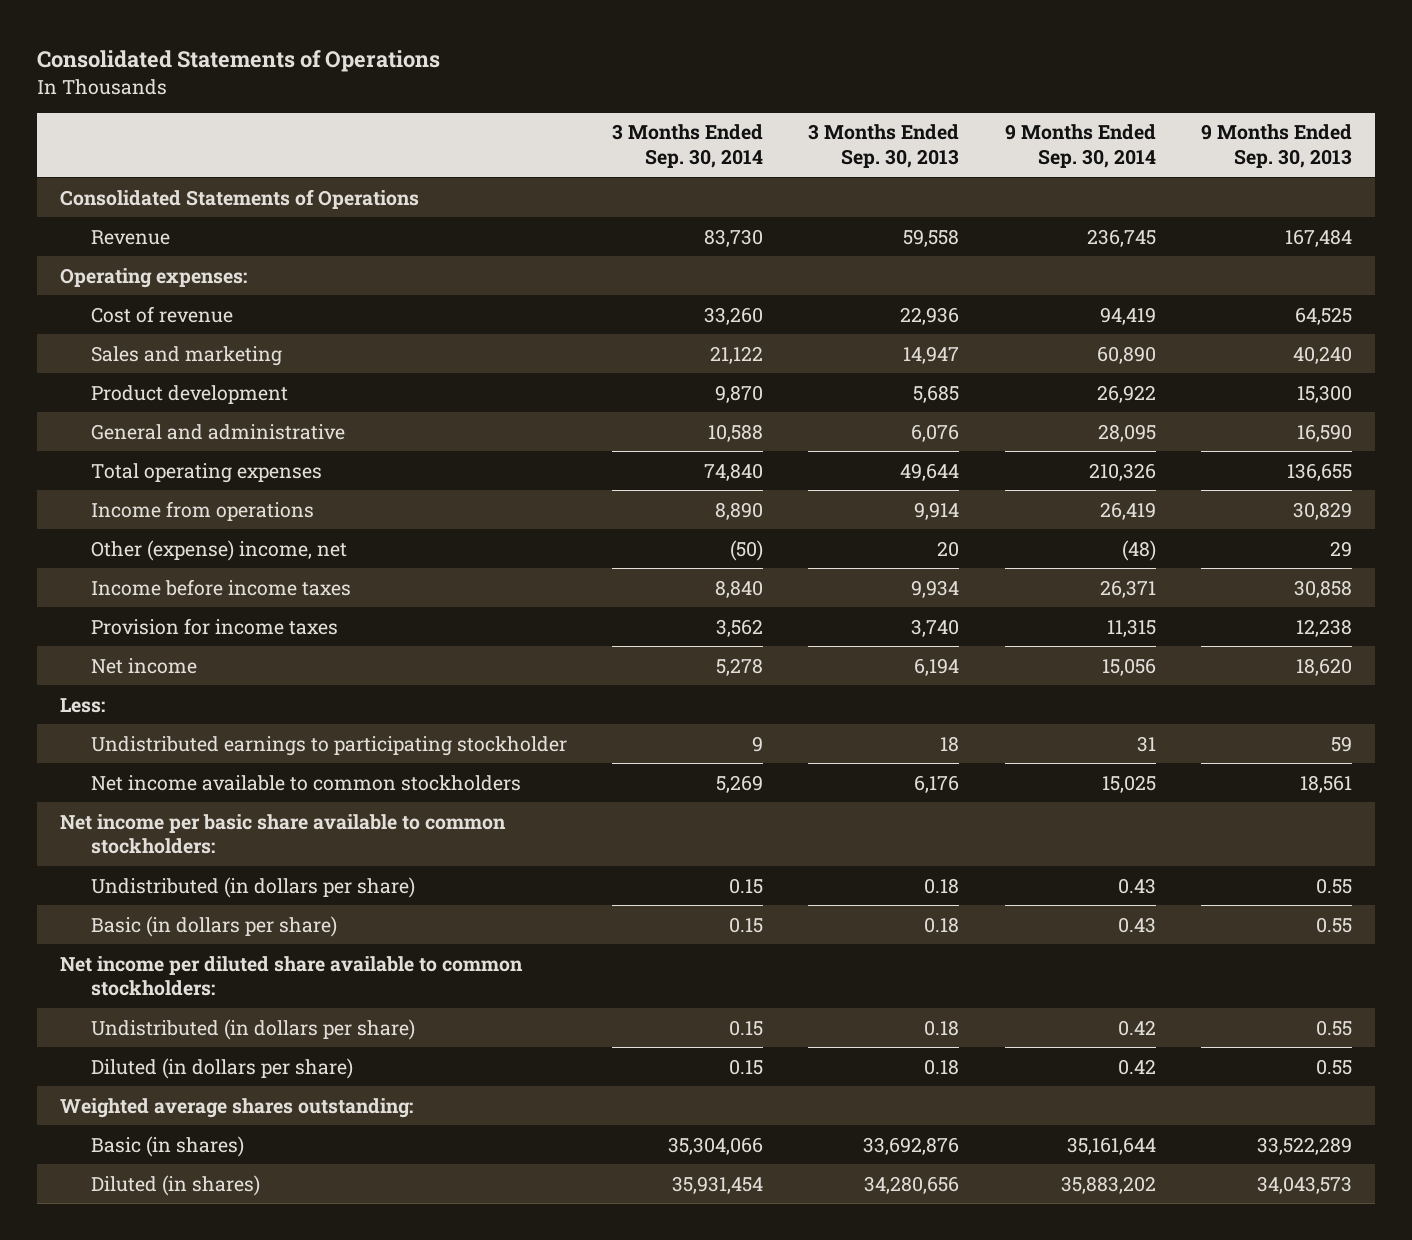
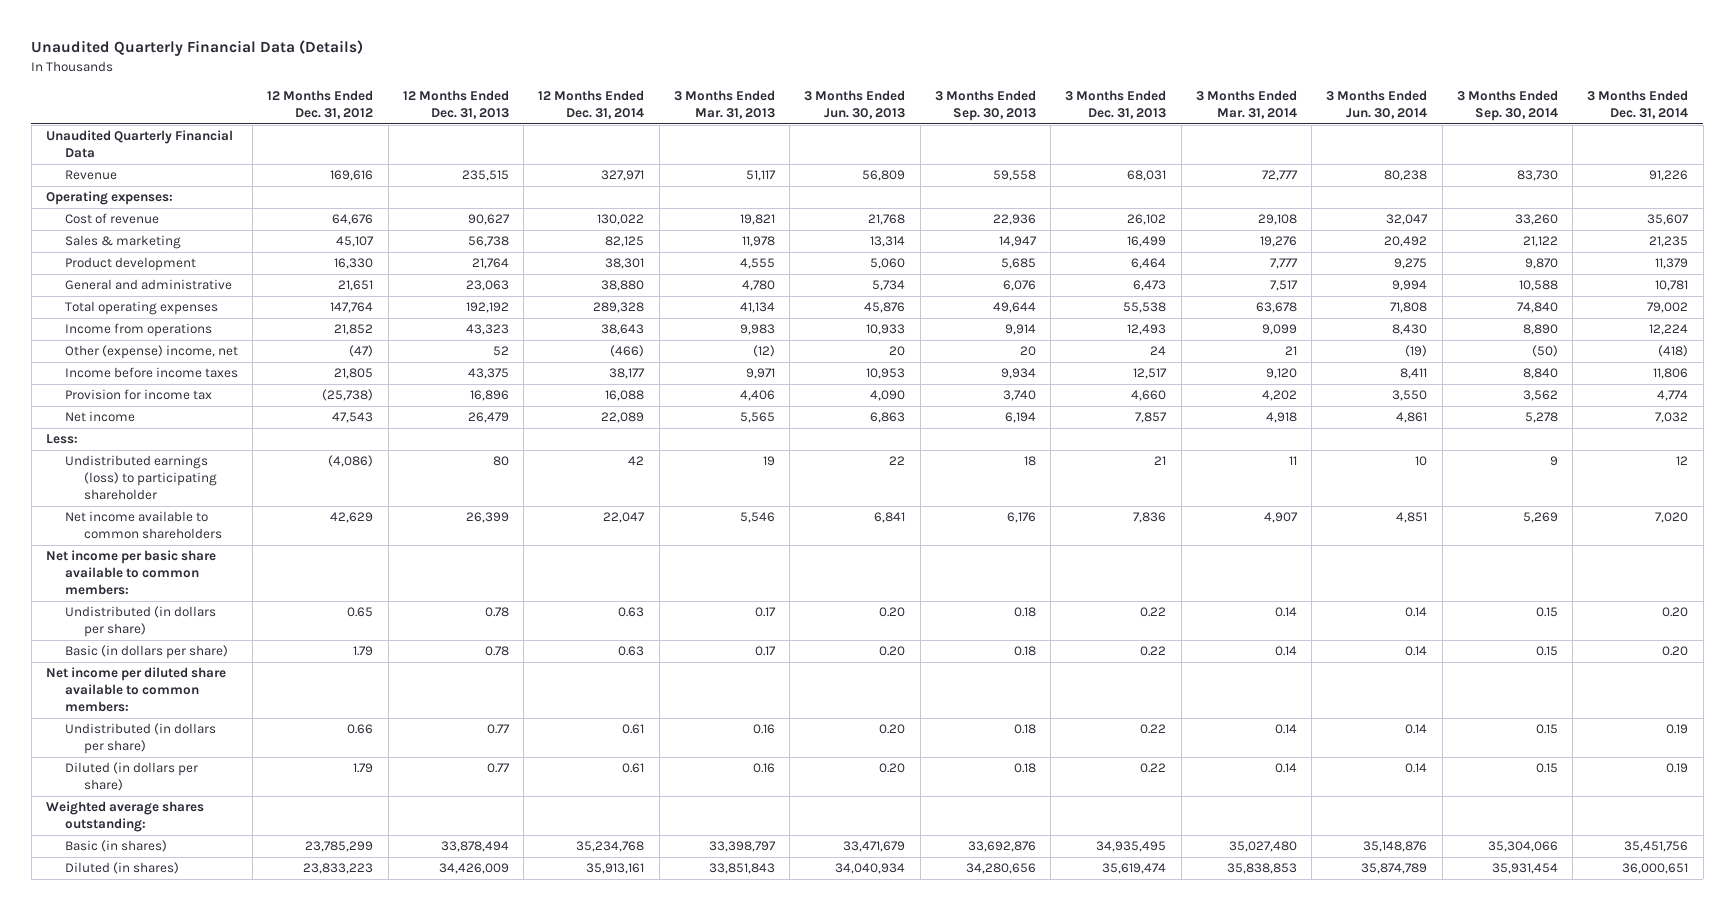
[37,50,441,73] Consolidated Statements of Operations -> [31,40,364,57] Unaudited Quarterly Financial Data (Details)
[1004,124,1156,169] 9 Months Ended Sep. 30, 2014 -> none
[1200,124,1352,169] 9 Months Ended Sep. 30, 2013 -> none
none -> [267,90,374,119] 12 Months Ended Dec. 31, 2012
none -> [402,90,509,119] 12 Months Ended Dec. 31, 2013
none -> [538,90,645,119] 12 Months Ended Dec. 31, 2014
none -> [673,90,775,119] 3 Months Ended Mar. 31, 2013
none -> [804,90,906,119] 3 Months Ended Jun. 30, 2013
none -> [1065,90,1167,119] 3 Months Ended Dec. 31, 2013
none -> [1195,90,1297,119] 3 Months Ended Mar. 31, 2014
none -> [1326,90,1428,119] 3 Months Ended Jun. 30, 2014
none -> [1587,90,1689,119] 3 Months Ended Dec. 31, 2014
[60,188,420,209] Consolidated Statements of Operations -> none
none -> [45,130,233,159] Unaudited Quarterly Financial Data
[90,345,282,366] Sales and marketing -> [64,235,181,250] Sales & marketing
[90,617,338,635] Provision for income taxes -> [64,389,212,401] Provision for income tax
[90,735,567,756] Undistributed earnings to participating stockholder -> [64,455,218,501] Undistributed earnings (loss) to participating shareholder
[90,774,521,791] Net income available to common stockholders -> [64,511,223,540] Net income available to common shareholders
[60,813,507,855] Net income per basic share available to common stockholders: -> [45,550,216,596] Net income per basic share available to common members:
[60,955,524,997] Net income per diluted share available to common stockholders: -> [45,667,226,713] Net income per diluted share available to common members:

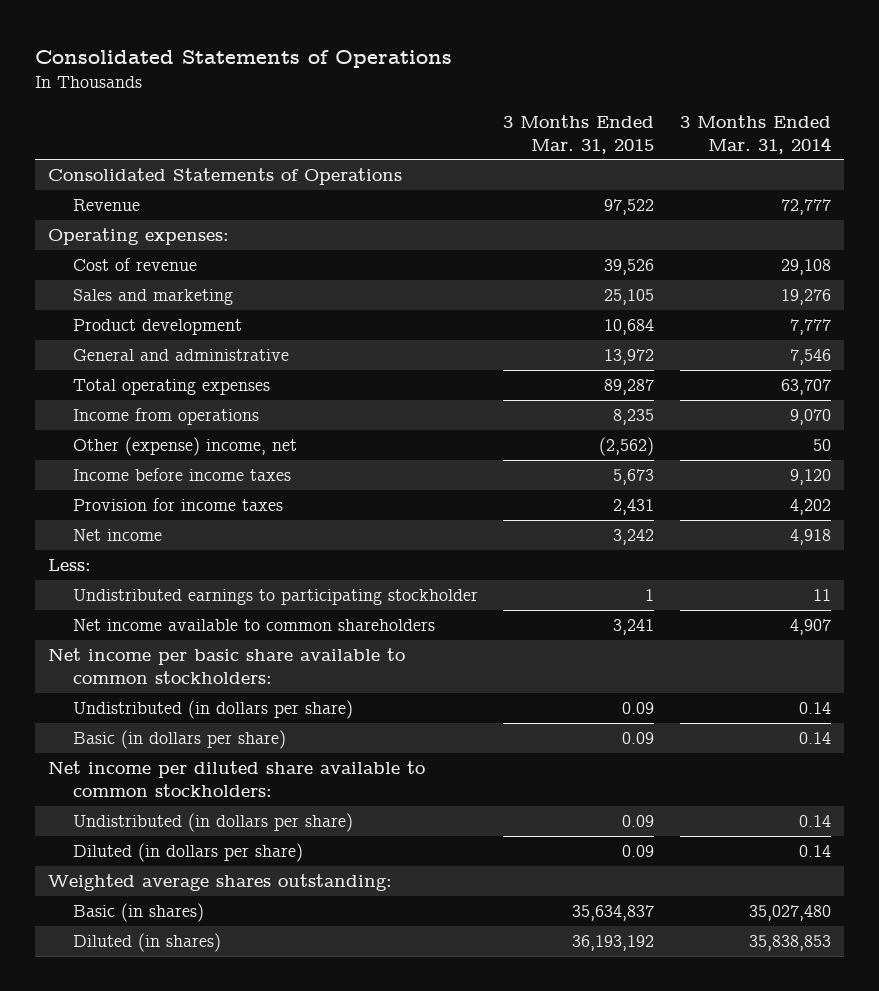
[31,40,364,57] Unaudited Quarterly Financial Data (Details) -> [35,49,453,68] Consolidated Statements of Operations
[267,90,374,119] 12 Months Ended Dec. 31, 2012 -> none
[402,90,509,119] 12 Months Ended Dec. 31, 2013 -> none
[538,90,645,119] 12 Months Ended Dec. 31, 2014 -> none
[673,90,775,119] 3 Months Ended Mar. 31, 2013 -> none
[804,90,906,119] 3 Months Ended Jun. 30, 2013 -> none
[934,90,1036,121] 3 Months Ended Sep. 30, 2013 -> none
[1065,90,1167,119] 3 Months Ended Dec. 31, 2013 -> none
[1326,90,1428,119] 3 Months Ended Jun. 30, 2014 -> none
[1456,90,1558,121] 3 Months Ended Sep. 30, 2014 -> none
[1587,90,1689,119] 3 Months Ended Dec. 31, 2014 -> none
none -> [503,114,655,154] 3 Months Ended Mar. 31, 2015
[45,130,233,159] Unaudited Quarterly Financial Data -> none
none -> [48,168,403,186] Consolidated Statements of Operations
[64,235,181,250] Sales & marketing -> [72,289,233,306] Sales and marketing
[1269,280,1298,292] 7,517 -> [790,349,832,366] 7,546
[1255,302,1297,314] 63,678 -> [781,379,832,396] 63,707
[1261,324,1297,336] 9,099 -> [790,409,832,426] 9,070
[1284,346,1297,356] 21 -> [813,439,832,452] 50
[64,389,212,401] Provision for income tax -> [72,498,283,512] Provision for income taxes
[64,455,218,501] Undistributed earnings (loss) to participating shareholder -> [72,589,478,606] Undistributed earnings to participating stockholder
[45,550,216,596] Net income per basic share available to common members: -> [48,648,406,685] Net income per basic share available to common stockholders:
[45,667,226,713] Net income per diluted share available to common members: -> [48,761,426,798] Net income per diluted share available to common stockholders:

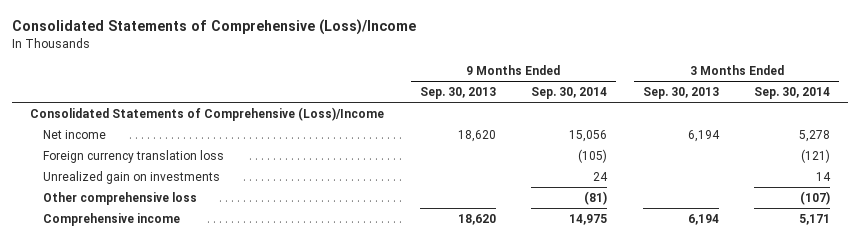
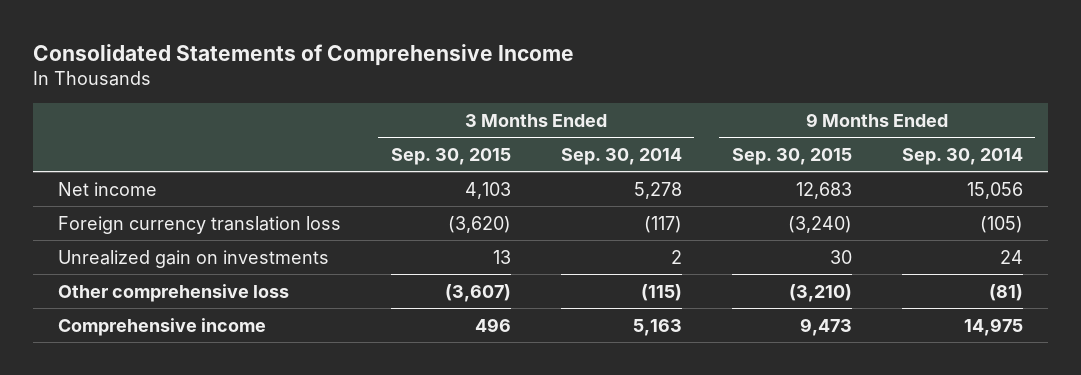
[12,19,417,36] Consolidated Statements of Comprehensive (Loss)/Income -> [32,43,574,66] Consolidated Statements of Comprehensive Income
[419,86,496,99] Sep. 30, 2013 -> none
[642,86,719,99] Sep. 30, 2013 -> none
none -> [390,147,511,165] Sep. 30, 2015
none -> [731,147,852,165] Sep. 30, 2015
[30,106,385,121] Consolidated Statements of Comprehensive (Loss)/Income -> none
[801,148,831,163] (121) -> [643,215,682,233] (117)
[816,171,832,181] 14 -> [670,249,682,264] 2
[800,190,831,205] (107) -> [640,283,682,301] (115)
[799,213,831,225] 5,171 -> [632,318,682,336] 5,163

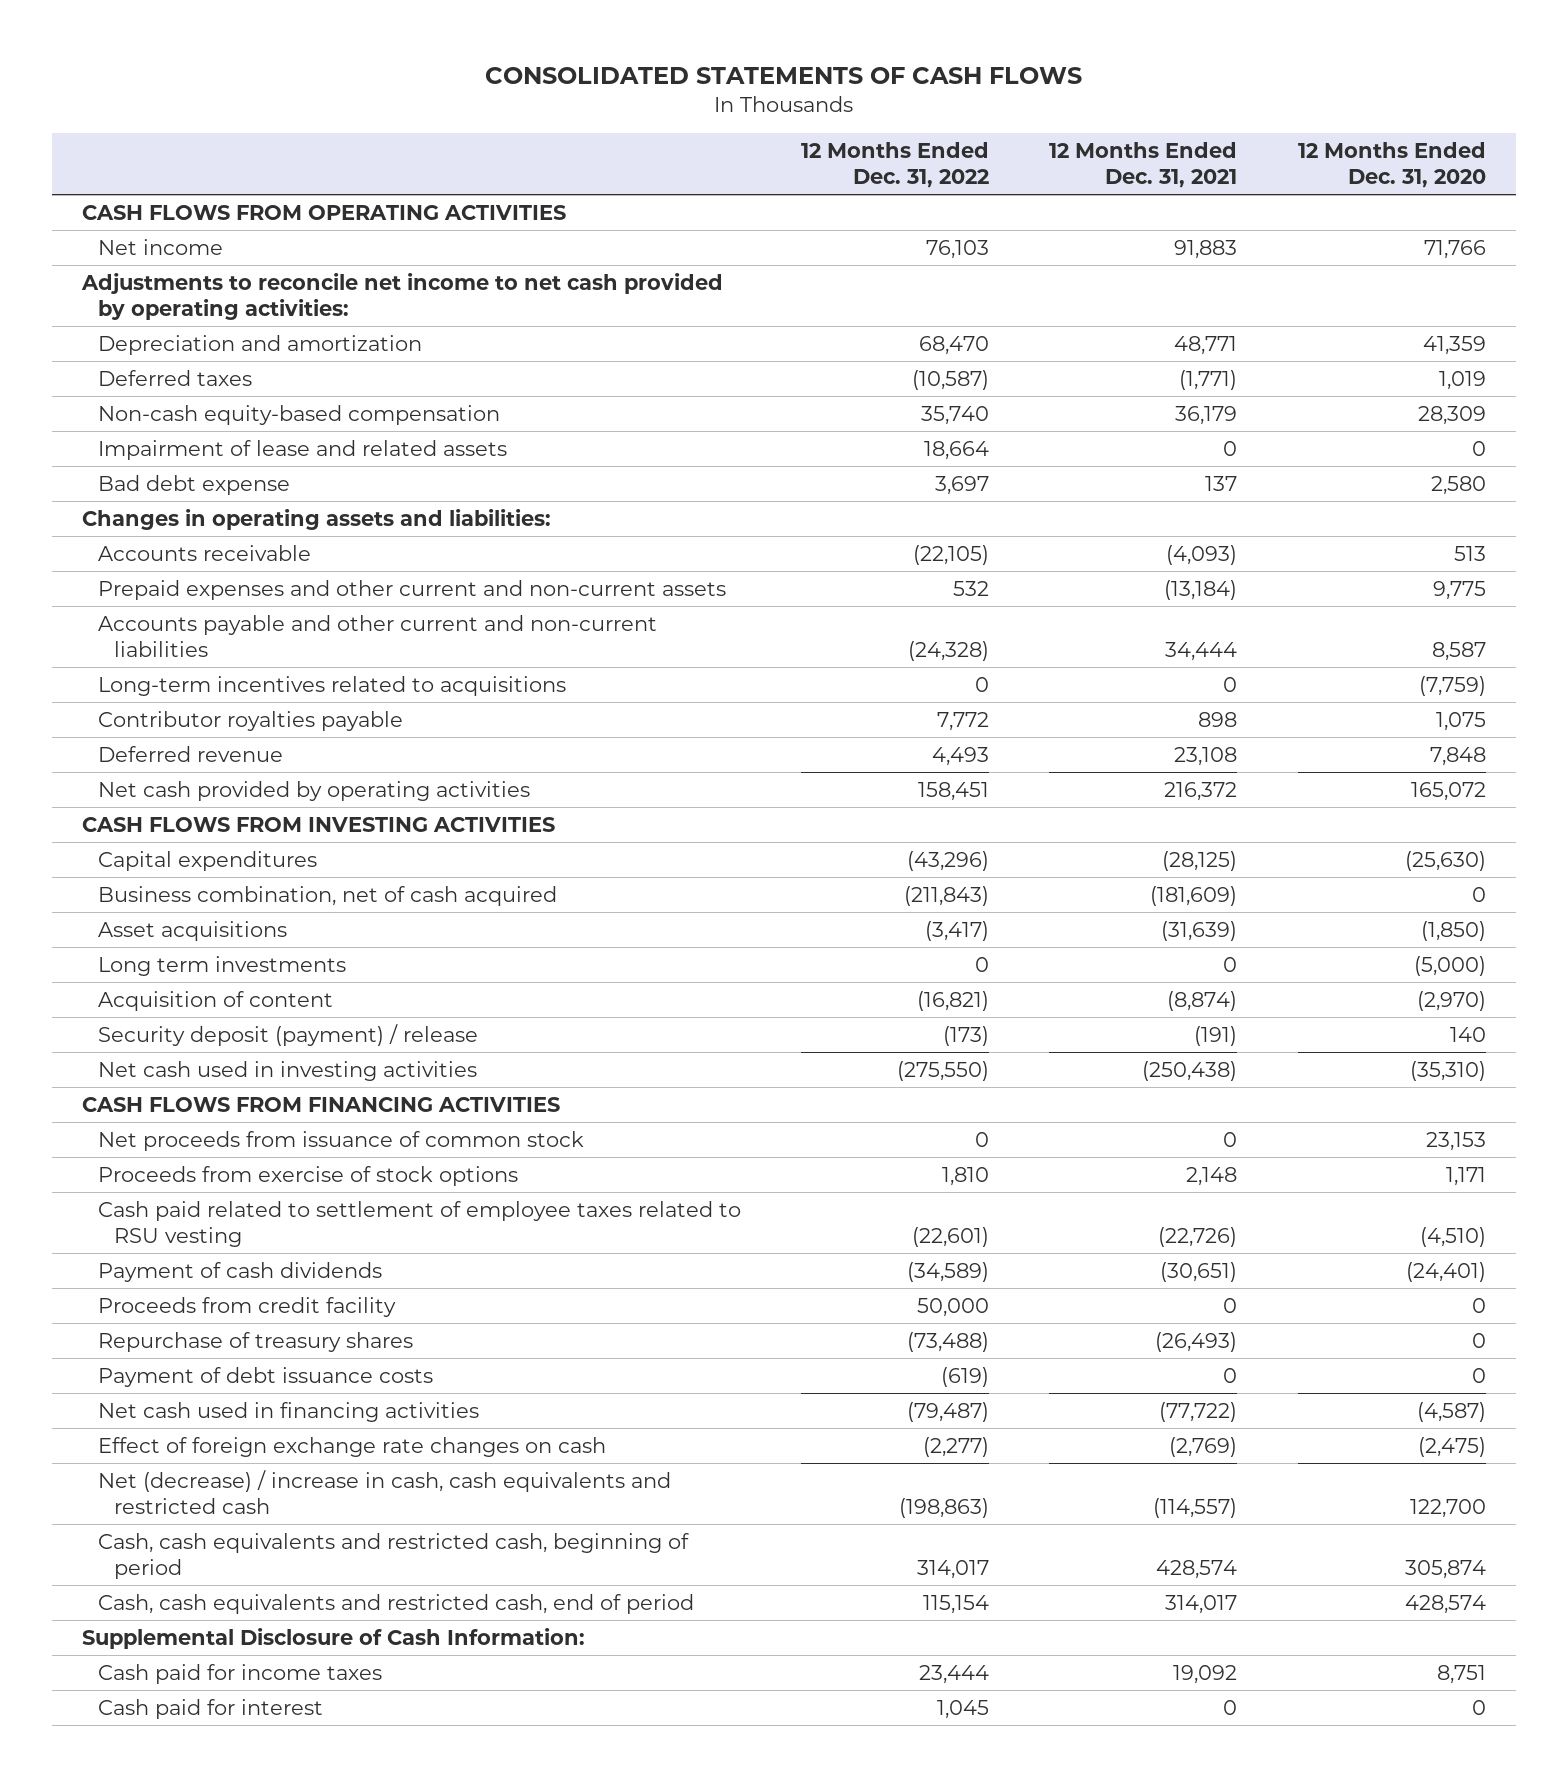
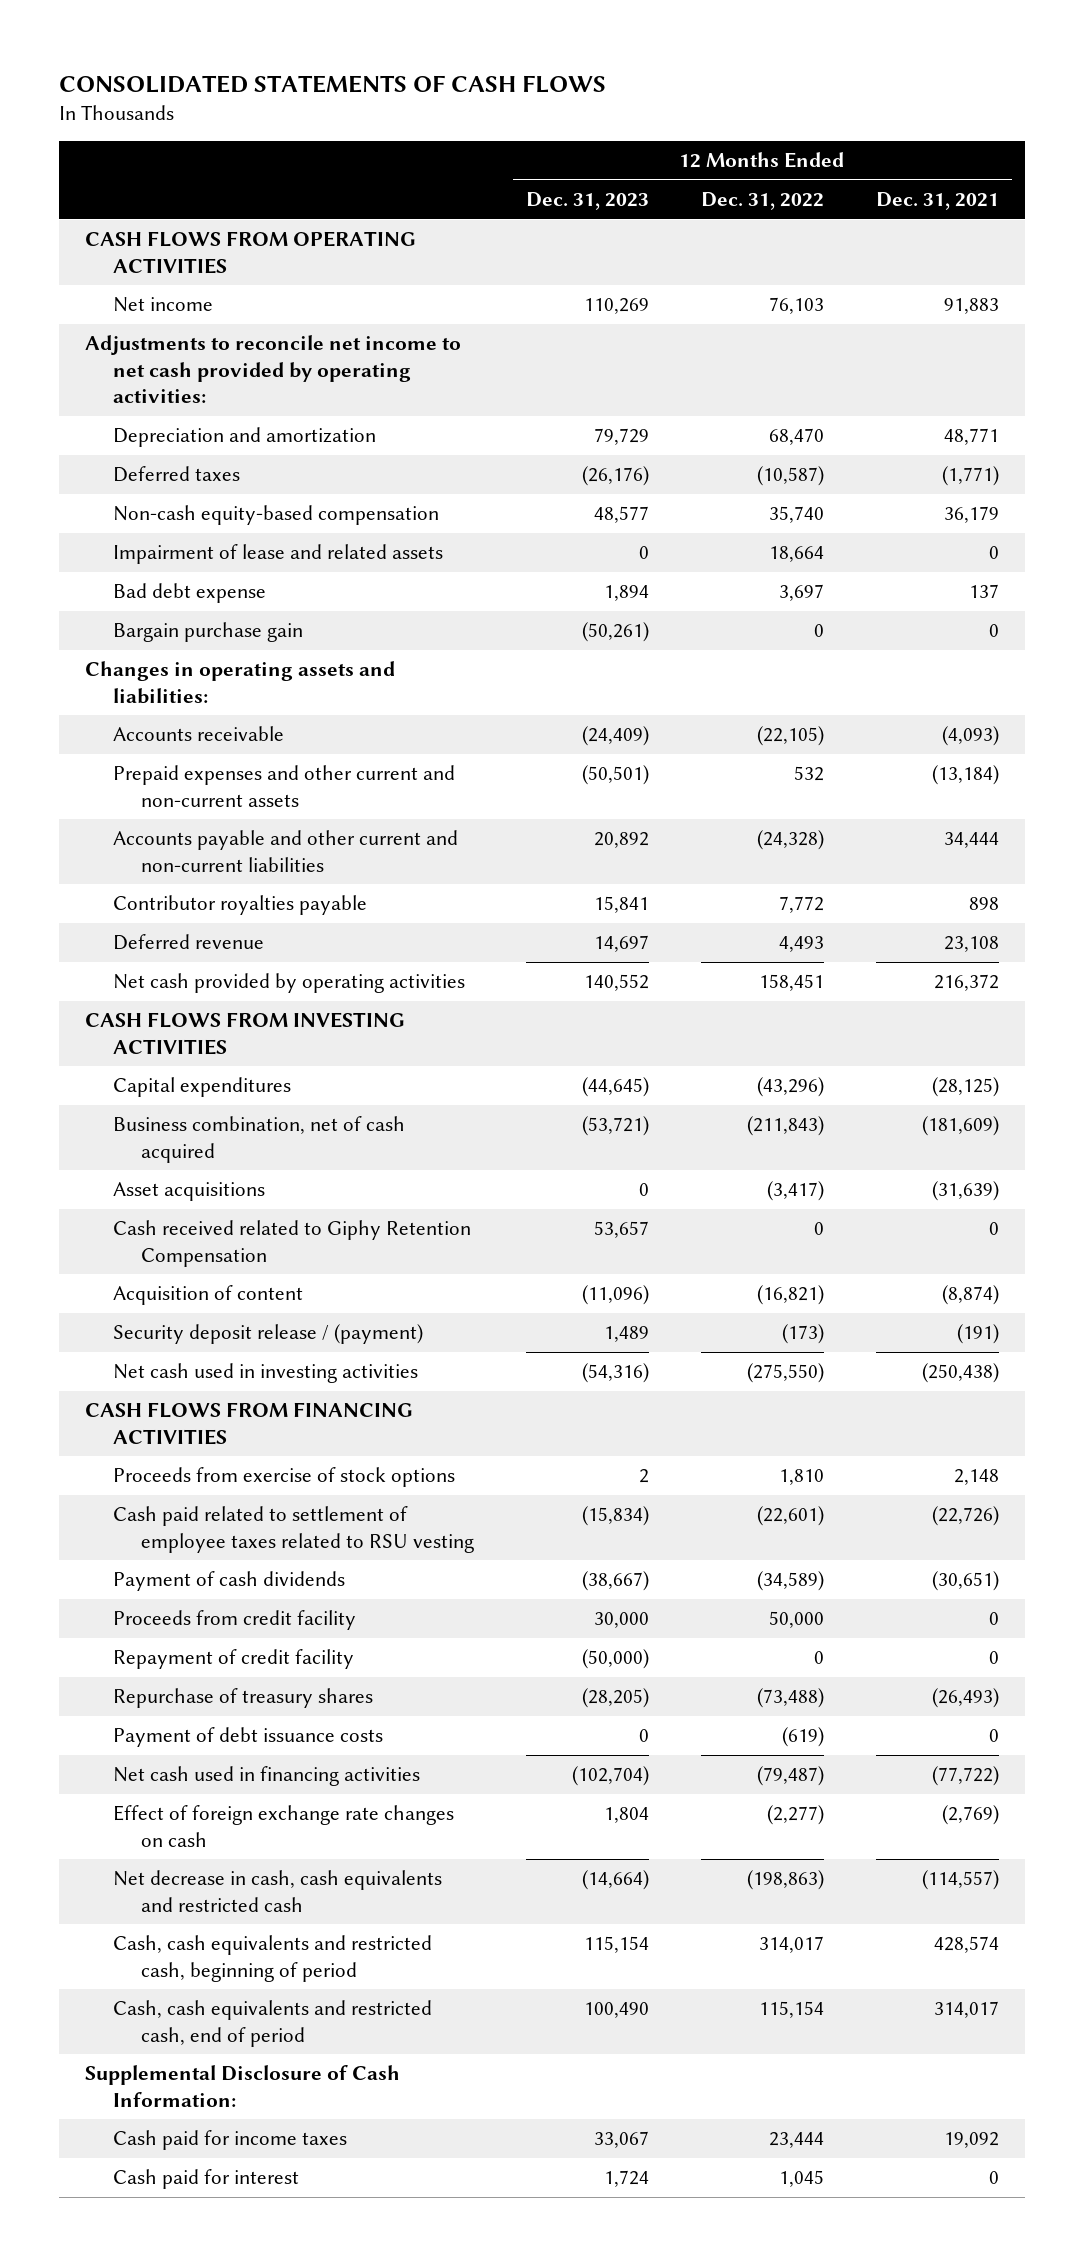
[1297,141,1486,189] 12 Months Ended Dec. 31, 2020 -> none
none -> [525,191,649,210] Dec. 31, 2023
none -> [113,622,304,643] Bargain purchase gain
[97,675,566,696] Long-term incentives related to acquisitions -> none
[97,955,346,976] Long term investments -> none
none -> [113,1220,472,1267] Cash received related to Giphy Retention Compensation
[97,1023,478,1046] Security deposit (payment) / release -> [113,1324,424,1345] Security deposit release / (payment)
[97,1130,584,1151] Net proceeds from issuance of common stock -> none
none -> [113,1649,355,1670] Repayment of credit facility
[97,1469,671,1515] Net (decrease) / increase in cash, cash equivalents and restricted cash -> [113,1870,443,1912] Net decrease in cash, cash equivalents and restricted cash

